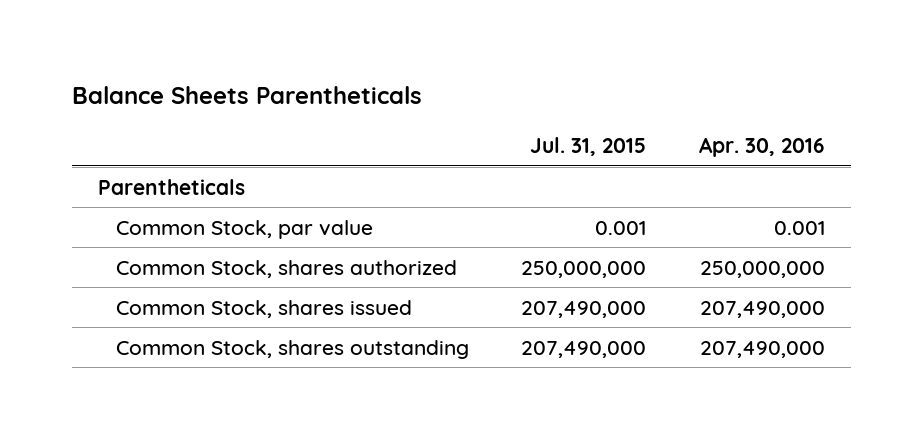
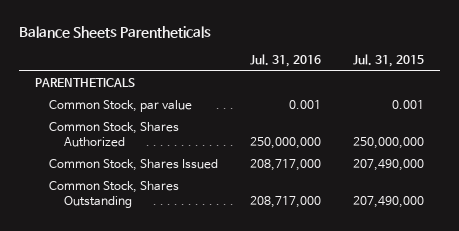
[698,136,825,157] Apr. 30, 2016 -> none
none -> [250,53,322,67] Jul. 31, 2016
[98,178,246,195] Parentheticals -> [34,78,135,89] PARENTHETICALS
[116,259,458,278] Common Stock, shares authorized -> [49,122,180,148] Common Stock, Shares Authorized
[116,299,413,318] Common Stock, shares issued -> [49,159,219,172] Common Stock, Shares Issued
[116,339,470,359] Common Stock, shares outstanding -> [49,181,180,209] Common Stock, Shares Outstanding

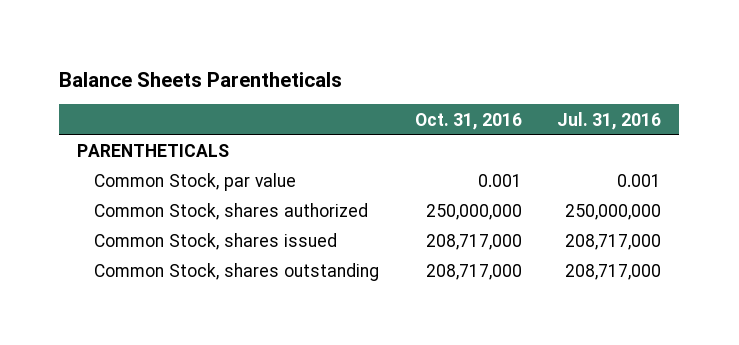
[352,53,424,67] Jul. 31, 2015 -> none
none -> [414,112,522,130] Oct. 31, 2016
[49,122,180,148] Common Stock, Shares Authorized -> [93,203,368,221] Common Stock, shares authorized
[49,159,219,172] Common Stock, Shares Issued -> [93,233,337,251] Common Stock, shares issued
[49,181,180,209] Common Stock, Shares Outstanding -> [93,263,379,282] Common Stock, shares outstanding

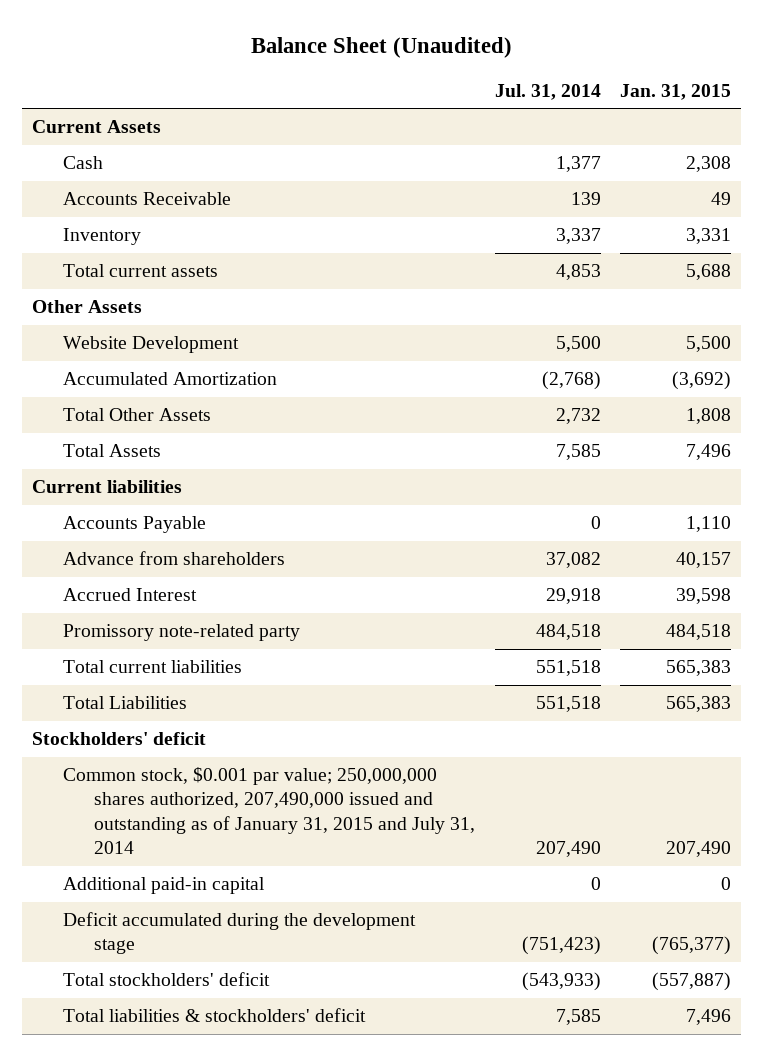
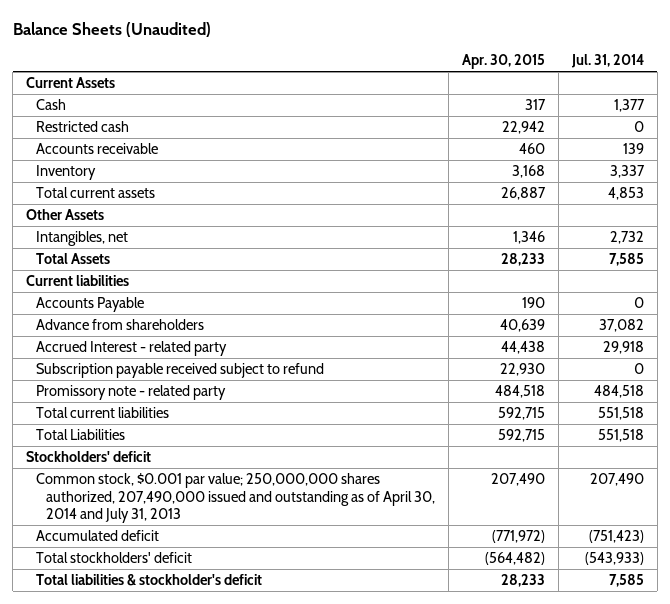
[250,36,512,58] Balance Sheet (Unaudited) -> [12,21,211,37] Balance Sheets (Unaudited)
[620,83,732,100] Jan. 31, 2015 -> none
none -> [461,53,545,69] Apr. 30, 2015
none -> [35,121,129,133] Restricted cash
[63,192,232,206] Accounts Receivable -> [35,143,158,155] Accounts receivable
[63,336,240,354] Website Development -> none
[63,372,278,386] Accumulated Amortization -> none
[63,408,212,422] Total Other Assets -> [35,231,128,247] Intangibles, net
[63,588,198,602] Accrued Interest -> [35,341,227,357] Accrued Interest - related party
none -> [35,363,324,379] Subscription payable received subject to refund
[63,624,301,642] Promissory note-related party -> [35,385,226,401] Promissory note - related party
[63,877,266,895] Additional paid-in capital -> none
[63,767,475,855] Common stock, $0.001 par value; 250,000,000 shares authorized, 207,490,000 issued and outstanding as of January 31, 2015 and July 31, 2014 -> [35,473,436,524] Common stock, $0.001 par value; 250,000,000 shares authorized, 207,490,000 issued and outstanding as of April 30, 2014 and July 31, 2013
[63,912,417,955] Deficit accumulated during the development stage -> [35,530,159,542] Accumulated deficit
[63,1008,367,1023] Total liabilities & stockholders' deficit -> [35,574,262,587] Total liabilities & stockholder's deficit

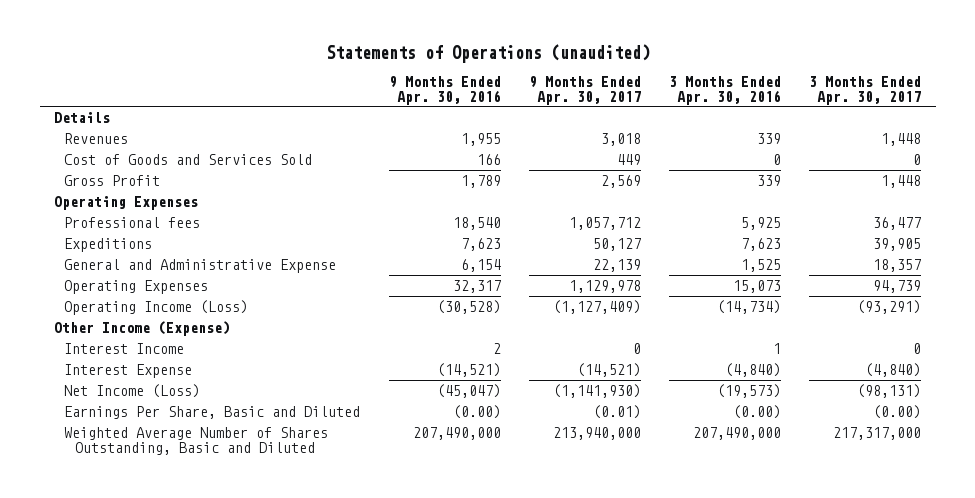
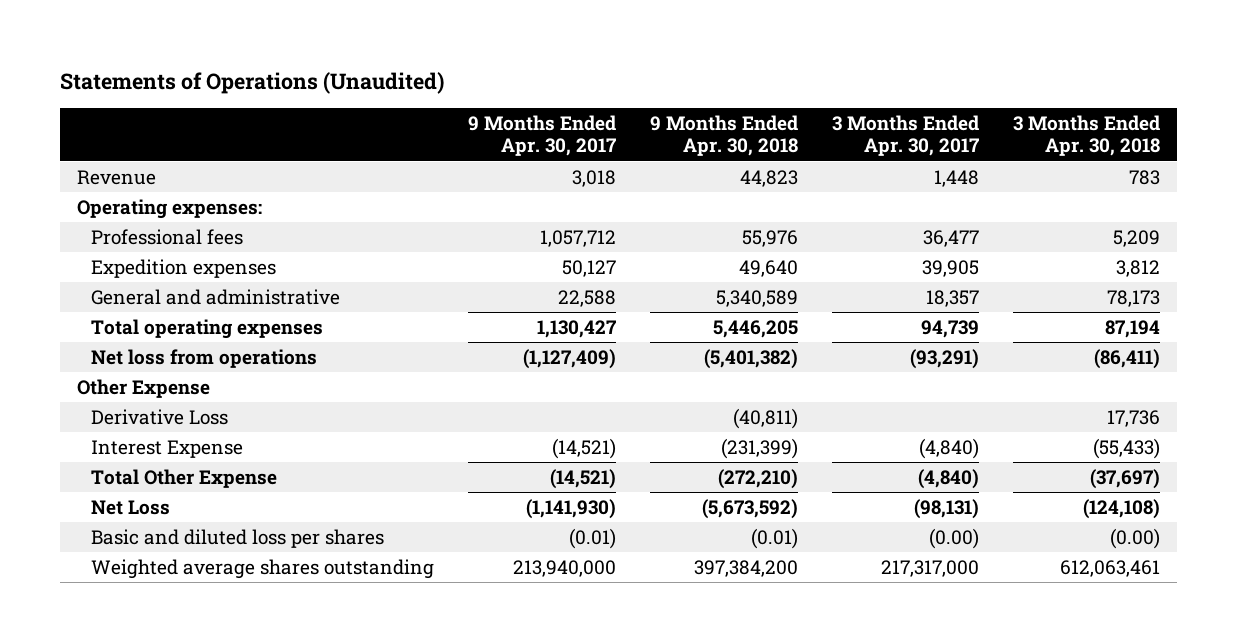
[325,43,650,63] Statements of Operations (unaudited) -> [59,72,444,95] Statements of Operations (Unaudited)
[388,75,501,105] 9 Months Ended Apr. 30, 2016 -> none
[669,75,782,105] 3 Months Ended Apr. 30, 2016 -> none
none -> [649,114,798,157] 9 Months Ended Apr. 30, 2018
none -> [1012,114,1160,157] 3 Months Ended Apr. 30, 2018
[53,111,110,123] Details -> none
[64,153,313,165] Cost of Goods and Services Sold -> none
[64,174,161,186] Gross Profit -> none
[64,132,129,144] Revenues -> [76,169,156,185] Revenue
[53,195,198,210] Operating Expenses -> [76,198,262,219] Operating expenses:
[64,342,185,354] Interest Income -> none
[64,237,153,252] Expeditions -> [90,258,276,278] Expedition expenses
[64,258,337,273] General and Administrative Expense -> [90,288,340,305] General and administrative
[592,258,641,272] 22,139 -> [557,289,616,307] 22,588
[64,279,209,294] Operating Expenses -> [90,318,323,339] Total operating expenses
[568,279,641,293] 1,129,978 -> [536,319,616,338] 1,130,427
[64,299,249,315] Operating Income (Loss) -> [90,348,317,368] Net loss from operations
[53,320,230,336] Other Income (Expense) -> [76,378,210,398] Other Expense
none -> [90,408,228,425] Derivative Loss
none -> [90,468,277,488] Total Other Expense
[64,383,201,398] Net Income (Loss) -> [90,499,170,515] Net Loss
[64,405,361,419] Earnings Per Share, Basic and Diluted -> [90,528,384,548] Basic and diluted loss per shares
[64,426,329,455] Weighted Average Number of Shares Outstanding, Basic and Diluted -> [90,558,434,579] Weighted average shares outstanding

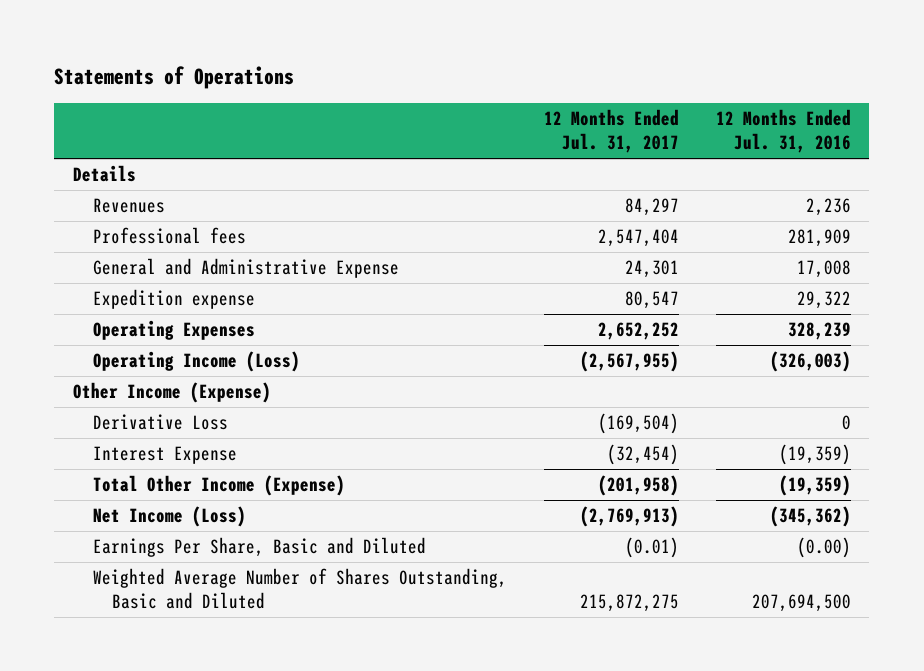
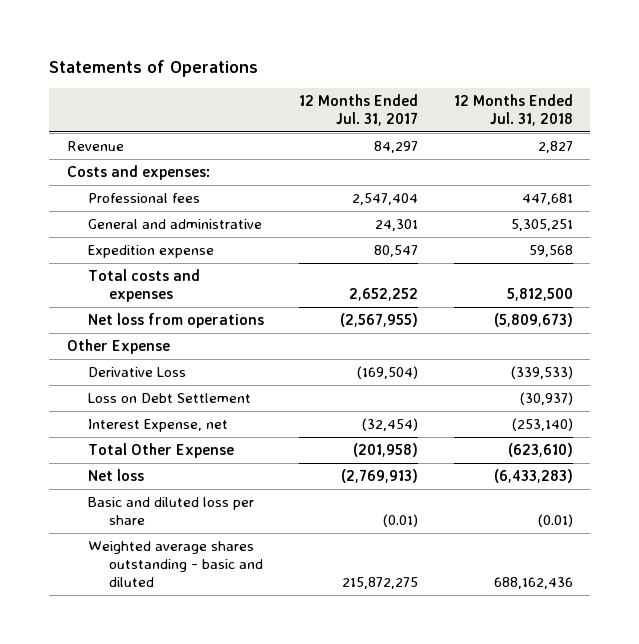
[715,109,851,154] 12 Months Ended Jul. 31, 2016 -> none
none -> [453,94,573,127] 12 Months Ended Jul. 31, 2018
[72,165,136,183] Details -> none
[92,198,165,214] Revenues -> [66,141,124,152] Revenue
none -> [66,165,210,181] Costs and expenses:
[92,258,399,279] General and Administrative Expense -> [88,219,263,230] General and administrative
[92,320,255,341] Operating Expenses -> [88,269,201,303] Total costs and expenses
[92,351,300,373] Operating Income (Loss) -> [88,313,265,329] Net loss from operations
[72,382,271,404] Other Income (Expense) -> [66,339,170,355] Other Expense
none -> [88,393,252,404] Loss on Debt Settlement
[92,446,237,465] Interest Expense -> [88,419,229,433] Interest Expense, net
[92,475,345,497] Total Other Income (Expense) -> [88,443,235,459] Total Other Expense
[92,506,246,528] Net Income (Loss) -> [88,469,145,482] Net loss
[92,537,426,558] Earnings Per Share, Basic and Diluted -> [88,497,255,526] Basic and diluted loss per share
[92,568,507,610] Weighted Average Number of Shares Outstanding, Basic and Diluted -> [88,541,264,588] Weighted average shares outstanding - basic and diluted

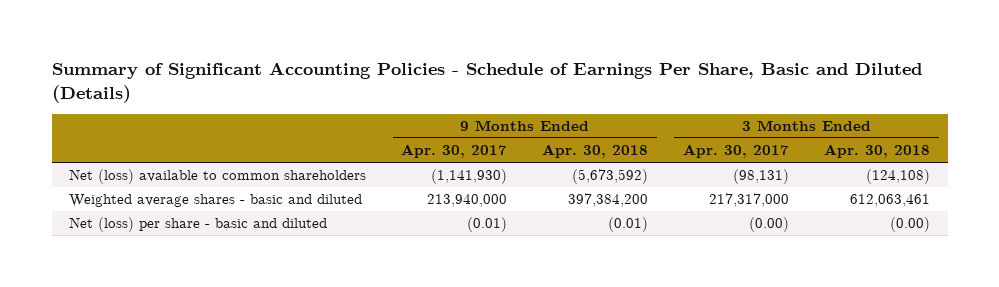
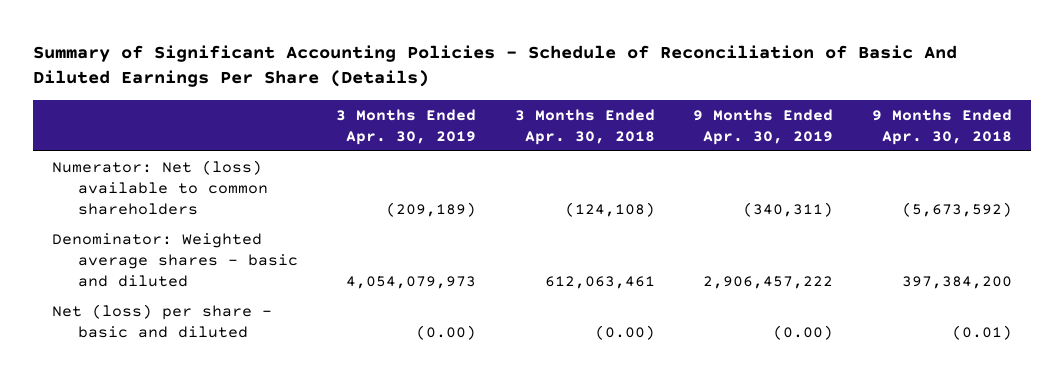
[51,62,922,103] Summary of Significant Accounting Policies - Schedule of Earnings Per Share, Basic and Diluted (Details) -> [32,45,957,88] Summary of Significant Accounting Policies - Schedule of Reconciliation of Basic And Diluted Earnings Per Share (Details)
[401,144,508,159] Apr. 30, 2017 -> none
[683,144,790,159] Apr. 30, 2017 -> none
none -> [336,108,477,145] 3 Months Ended Apr. 30, 2019
none -> [693,108,834,145] 9 Months Ended Apr. 30, 2019
[69,169,367,185] Net (loss) available to common shareholders -> [51,159,268,215] Numerator: Net (loss) available to common shareholders
[69,194,363,208] Weighted average shares - basic and diluted -> [51,232,298,287] Denominator: Weighted average shares - basic and diluted

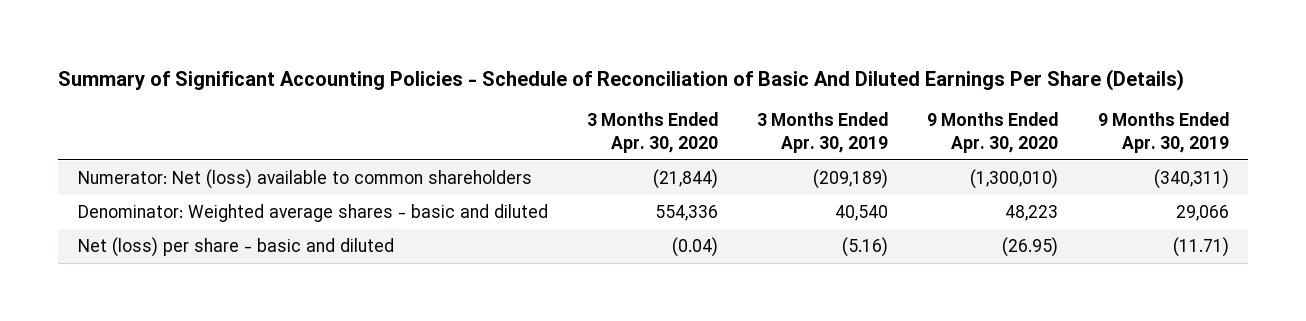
[514,108,655,145] 3 Months Ended Apr. 30, 2018 -> none
[871,108,1012,145] 9 Months Ended Apr. 30, 2018 -> none
none -> [587,112,719,153] 3 Months Ended Apr. 30, 2020
none -> [927,112,1059,153] 9 Months Ended Apr. 30, 2020
[346,275,477,289] 4,054,079,973 -> [835,205,889,222] 40,540
[703,275,834,289] 2,906,457,222 -> [1175,205,1229,222] 29,066
[416,324,477,340] (0.00) -> [842,237,889,258] (5.16)
[773,324,834,340] (0.00) -> [1172,237,1229,258] (11.71)

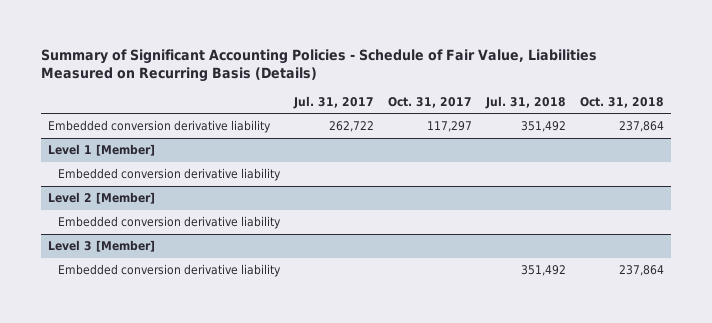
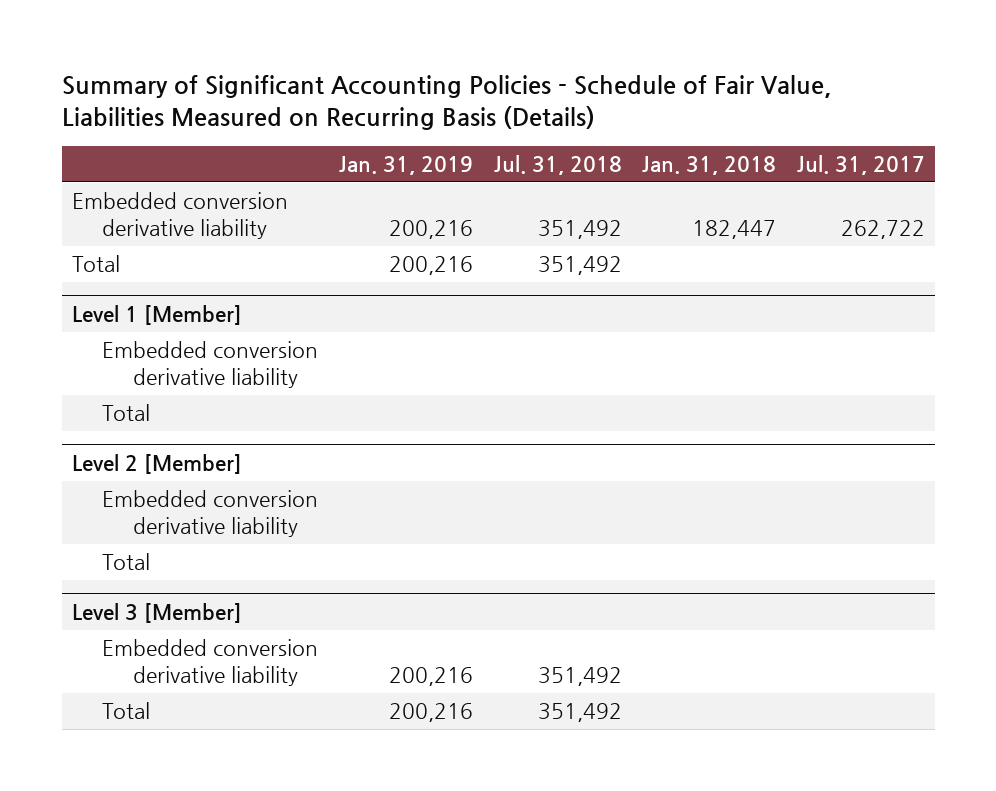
[388,96,473,108] Oct. 31, 2017 -> none
[580,96,665,108] Oct. 31, 2018 -> none
none -> [338,155,473,175] Jan. 31, 2019
none -> [642,155,777,175] Jan. 31, 2018
none -> [71,255,120,273] Total
none -> [102,404,151,422] Total
none -> [102,553,151,571] Total
none -> [102,702,151,720] Total

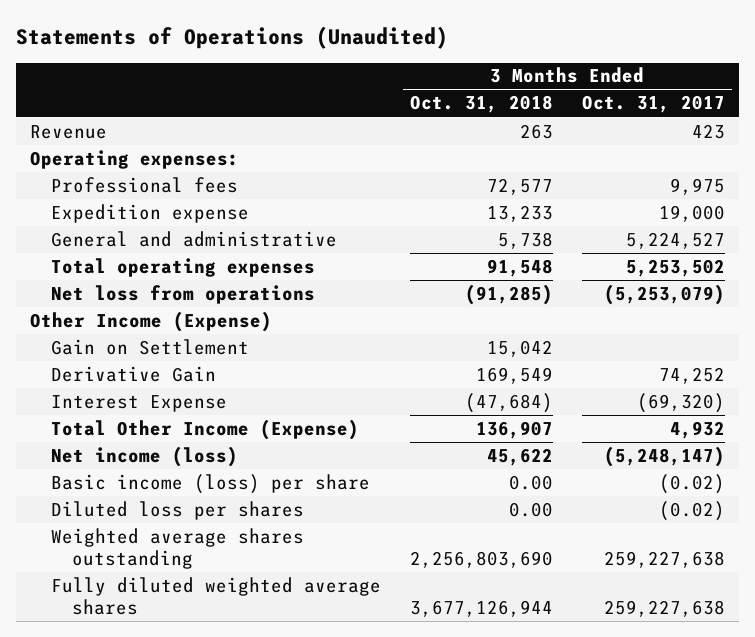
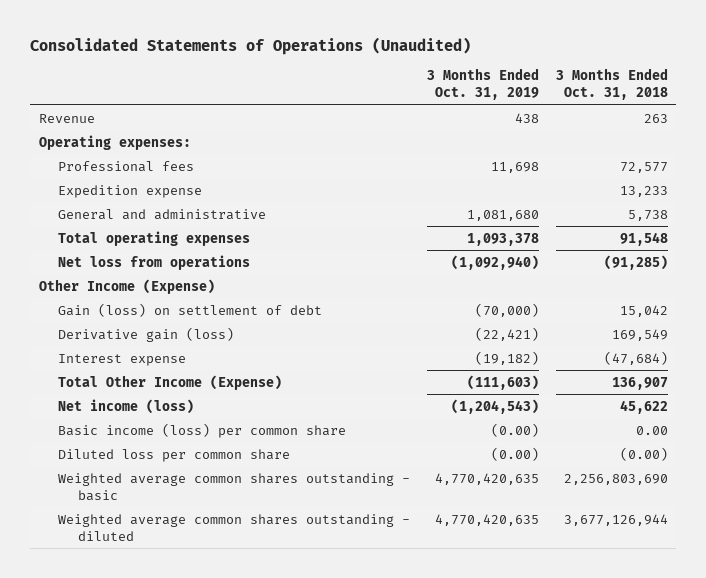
[15,26,448,50] Statements of Operations (Unaudited) -> [30,36,472,55] Consolidated Statements of Operations (Unaudited)
[581,95,725,114] Oct. 31, 2017 -> none
none -> [426,68,539,101] 3 Months Ended Oct. 31, 2019
[50,338,249,355] Gain on Settlement -> [58,302,323,317] Gain (loss) on settlement of debt
[50,365,216,382] Derivative Gain -> [58,326,235,342] Derivative gain (loss)
[50,394,227,412] Interest Expense -> [58,353,187,366] Interest expense
[50,473,370,494] Basic income (loss) per share -> [58,422,347,438] Basic income (loss) per common share
[50,500,304,520] Diluted loss per shares -> [58,448,291,462] Diluted loss per common share
[508,501,553,517] 0.00 -> [619,446,668,461] (0.00)
[50,527,304,569] Weighted average shares outstanding -> [58,472,411,501] Weighted average common shares outstanding - basic
[50,576,381,615] Fully diluted weighted average shares -> [58,513,411,541] Weighted average common shares outstanding - diluted

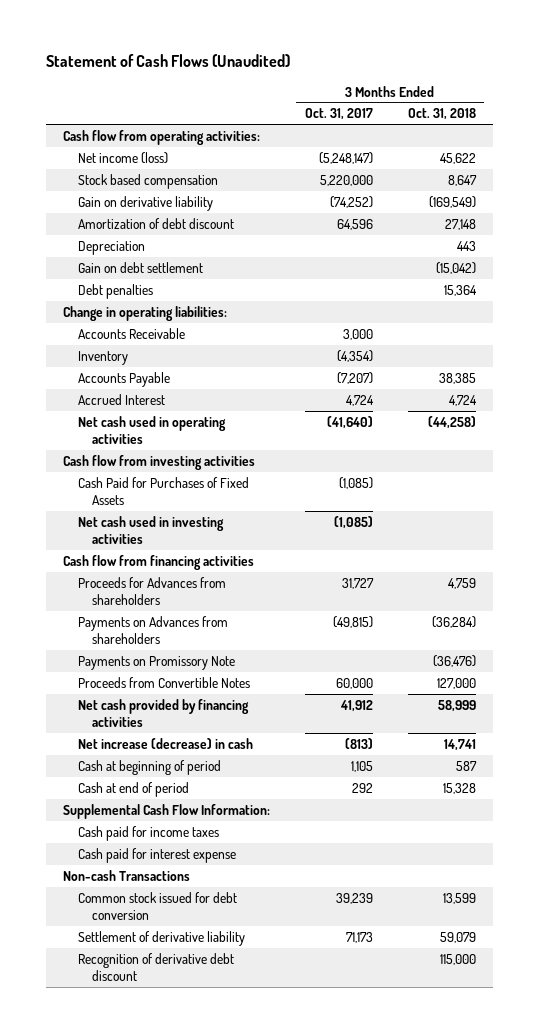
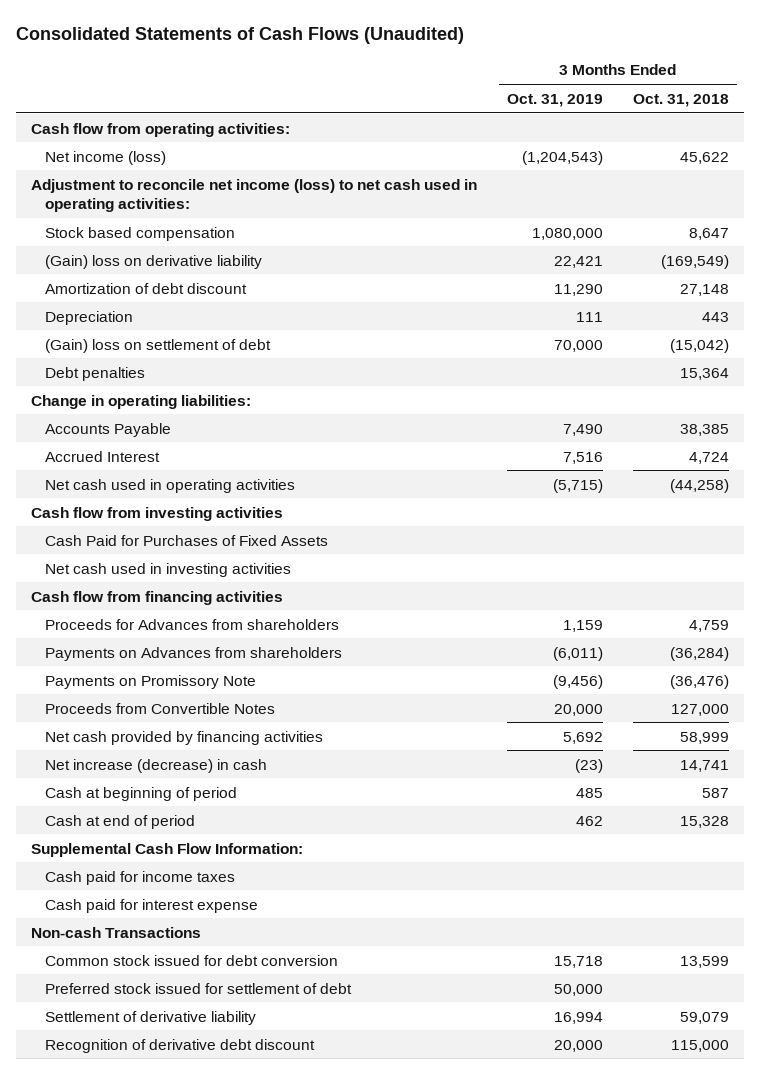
[45,53,290,67] Statement of Cash Flows (Unaudited) -> [15,26,464,44] Consolidated Statements of Cash Flows (Unaudited)
[304,108,373,121] Oct. 31, 2017 -> none
none -> [506,93,603,107] Oct. 31, 2019
none -> [30,178,477,212] Adjustment to reconcile net income (loss) to net cash used in operating activities:
[77,195,213,211] Gain on derivative liability -> [45,254,263,269] (Gain) loss on derivative liability
[77,261,203,273] Gain on debt settlement -> [45,338,272,353] (Gain) loss on settlement of debt
[77,327,185,339] Accounts Receivable -> none
[77,350,128,365] Inventory -> none
none -> [45,982,353,994] Preferred stock issued for settlement of debt

